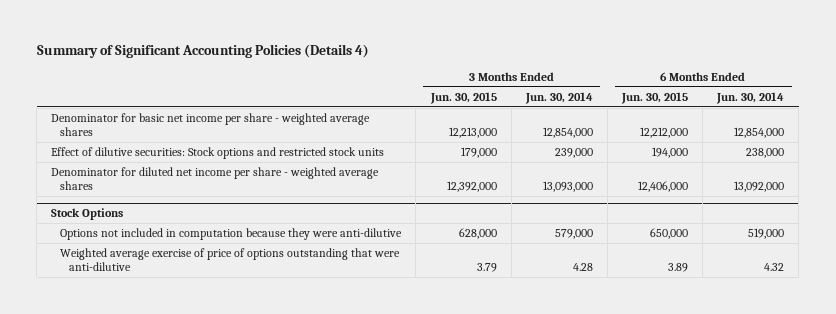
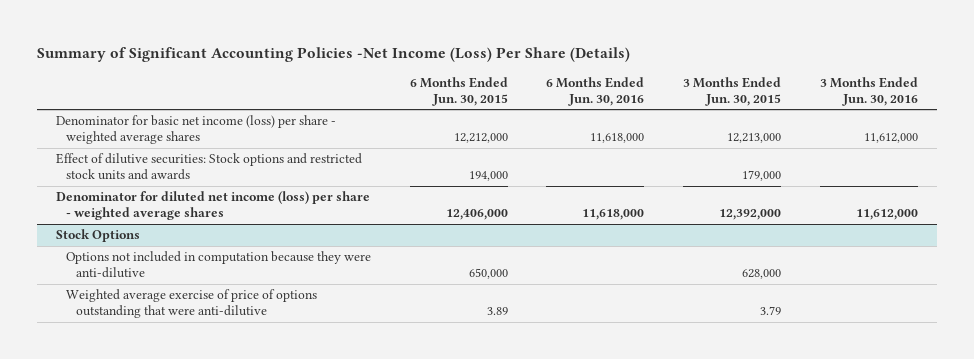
[36,44,369,59] Summary of Significant Accounting Policies (Details 4) -> [36,46,630,62] Summary of Significant Accounting Policies -Net Income (Loss) Per Share (Details)
[524,91,593,104] Jun. 30, 2014 -> none
[716,91,785,104] Jun. 30, 2014 -> none
none -> [546,76,645,106] 6 Months Ended Jun. 30, 2016
none -> [819,76,918,106] 3 Months Ended Jun. 30, 2016
[51,112,371,137] Denominator for basic net income per share - weighted average shares -> [56,115,337,145] Denominator for basic net income (loss) per share - weighted average shares
[51,146,385,159] Effect of dilutive securities: Stock options and restricted stock units -> [56,153,363,181] Effect of dilutive securities: Stock options and restricted stock units and awards
[51,166,380,191] Denominator for diluted net income per share - weighted average shares -> [56,191,371,221] Denominator for diluted net income (loss) per share - weighted average shares

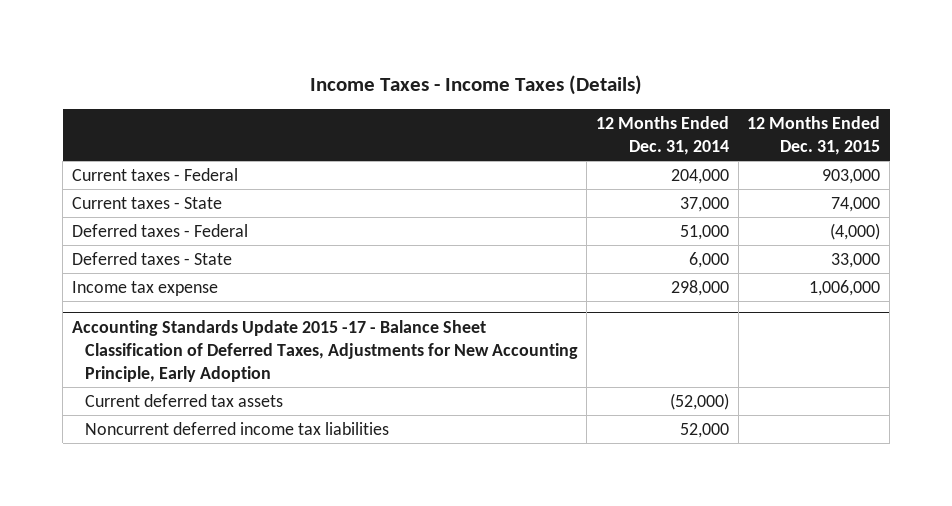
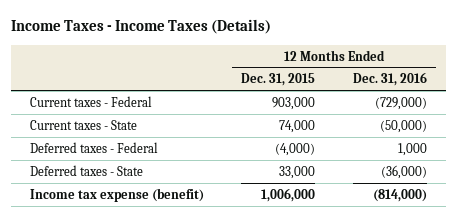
[595,115,729,156] 12 Months Ended Dec. 31, 2014 -> none
none -> [352,72,427,87] Dec. 31, 2016
[71,319,578,383] Accounting Standards Update 2015 -17 - Balance Sheet Classification of Deferred Taxes, Adjustments for New Accounting Principle, Early Adoption -> none
[84,393,283,407] Current deferred tax assets -> none
[84,421,389,435] Noncurrent deferred income tax liabilities -> none
[71,280,218,296] Income tax expense -> [29,187,204,202] Income tax expense (benefit)

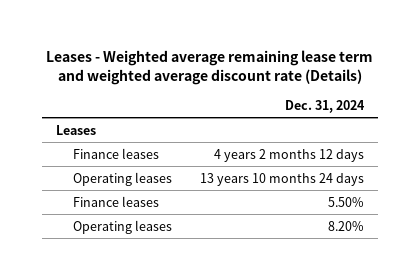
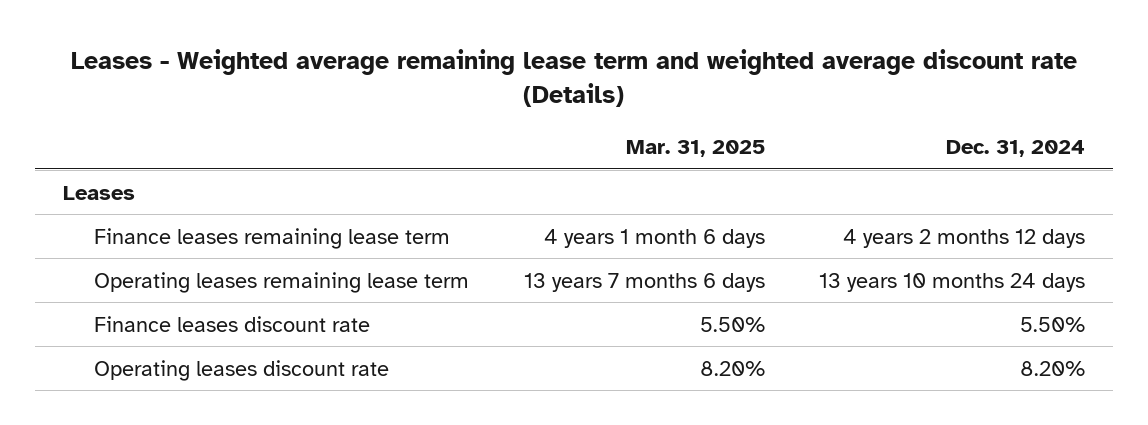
none -> [625,139,765,157] Mar. 31, 2025
[72,147,159,159] Finance leases -> [94,227,451,249] Finance leases remaining lease term
[72,171,172,186] Operating leases -> [94,271,470,293] Operating leases remaining lease term
[72,195,159,207] Finance leases -> [94,315,371,332] Finance leases discount rate
[72,219,172,234] Operating leases -> [94,359,390,381] Operating leases discount rate

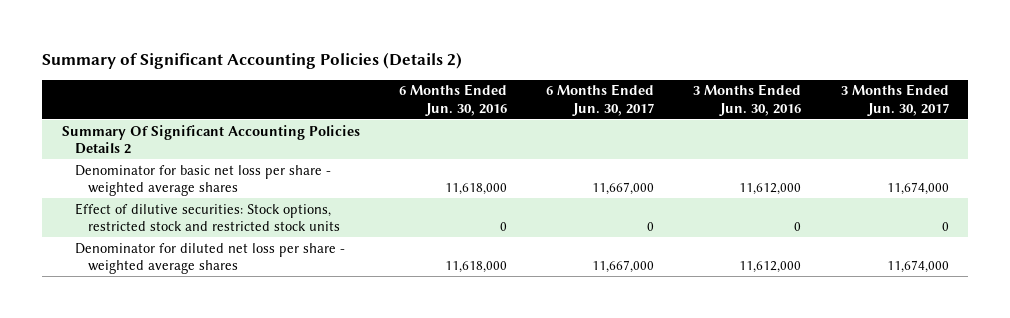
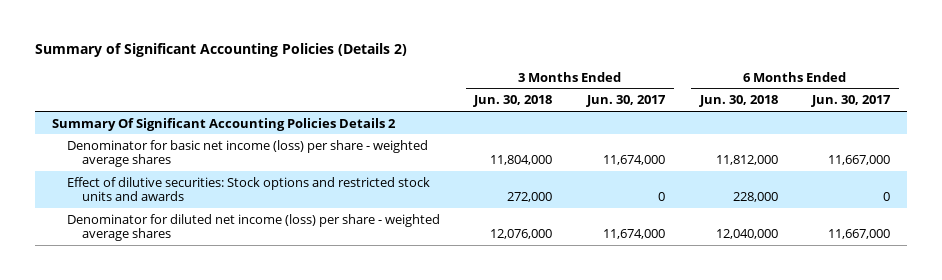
[398,84,507,116] 6 Months Ended Jun. 30, 2016 -> none
[693,84,802,116] 3 Months Ended Jun. 30, 2016 -> none
none -> [473,95,553,108] Jun. 30, 2018
none -> [698,95,778,108] Jun. 30, 2018
[74,164,331,197] Denominator for basic net loss per share - weighted average shares -> [66,139,428,167] Denominator for basic net income (loss) per share - weighted average shares
[74,202,341,232] Effect of dilutive securities: Stock options, restricted stock and restricted stock units -> [66,176,430,201] Effect of dilutive securities: Stock options and restricted stock units and awards
[74,242,345,275] Denominator for diluted net loss per share - weighted average shares -> [66,213,440,241] Denominator for diluted net income (loss) per share - weighted average shares

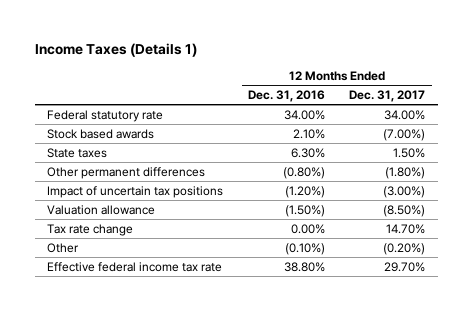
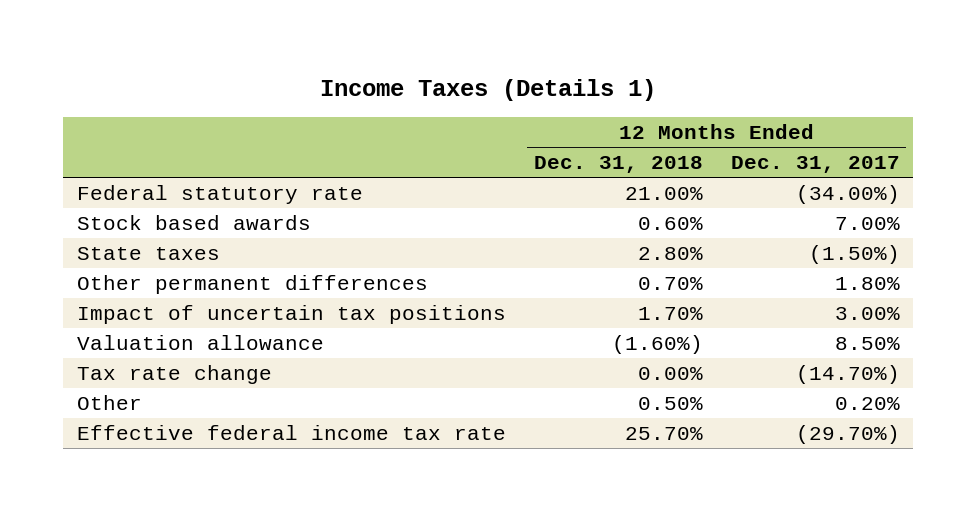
[247,90,325,103] Dec. 31, 2016 -> none
none -> [533,156,703,174] Dec. 31, 2018
[384,109,426,120] 34.00% -> [795,185,900,205] (34.00%)
[383,128,426,141] (7.00%) -> [834,217,900,231] 7.00%
[393,147,426,158] 1.50% -> [808,245,900,265] (1.50%)
[385,166,426,179] (1.80%) -> [834,277,900,291] 1.80%
[383,185,426,198] (3.00%) -> [834,307,900,321] 3.00%
[383,204,426,217] (8.50%) -> [834,337,900,351] 8.50%
[386,223,426,234] 14.70% -> [795,365,900,385] (14.70%)
[383,242,426,255] (0.20%) -> [834,397,900,411] 0.20%
[384,261,426,272] 29.70% -> [795,425,900,445] (29.70%)

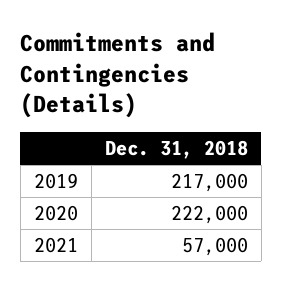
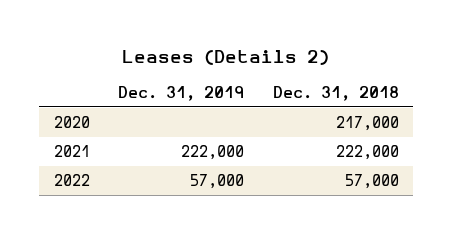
[20,31,216,119] Commitments and Contingencies (Details) -> [122,49,330,65] Leases (Details 2)
none -> [118,85,245,101] Dec. 31, 2019
[33,173,78,190] 2019 -> [53,116,90,129] 2020
[33,205,78,222] 2020 -> [53,145,90,158] 2021
[33,237,78,254] 2021 -> [53,174,90,187] 2022

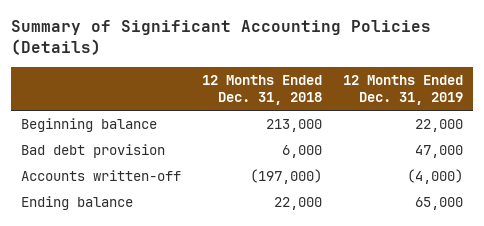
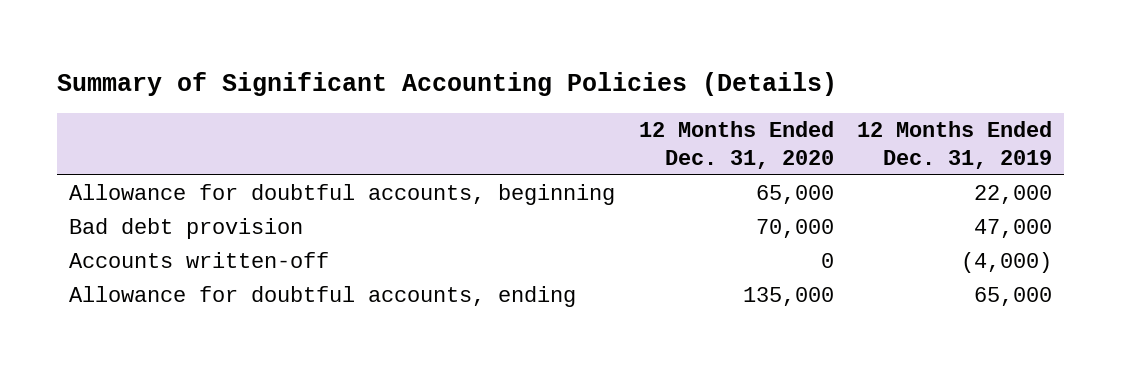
[201,74,322,106] 12 Months Ended Dec. 31, 2018 -> none
none -> [638,121,834,169] 12 Months Ended Dec. 31, 2020
[21,118,158,133] Beginning balance -> [69,184,616,206] Allowance for doubtful accounts, beginning
[21,196,134,211] Ending balance -> [69,286,577,308] Allowance for doubtful accounts, ending

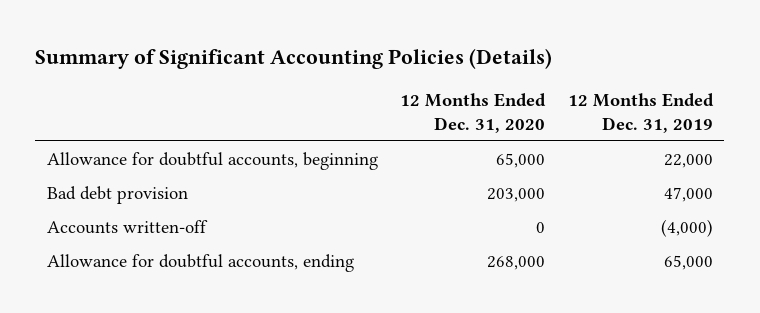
[755,219,834,239] 70,000 -> [487,188,546,203] 203,000
[742,287,834,307] 135,000 -> [487,256,546,271] 268,000

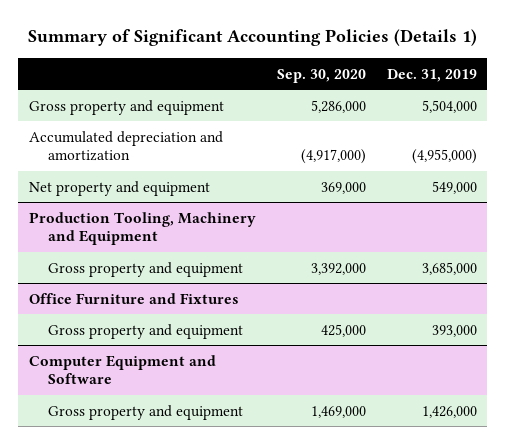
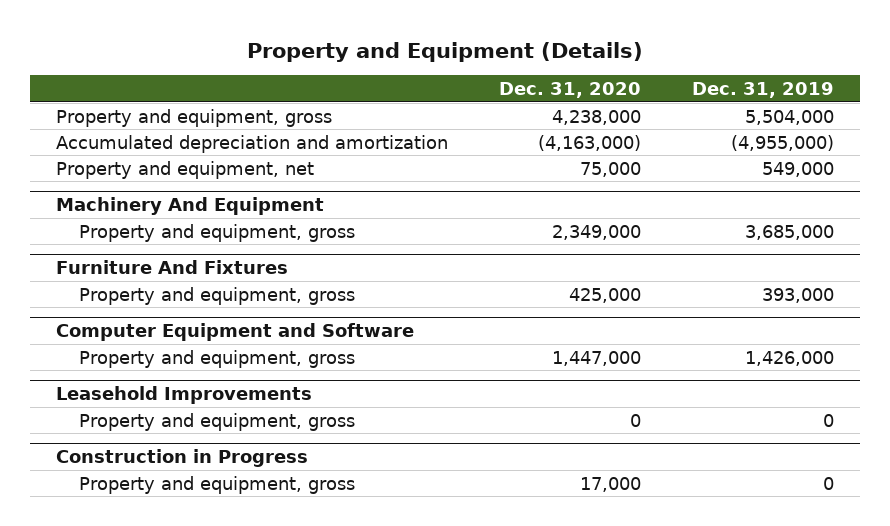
[27,29,477,47] Summary of Significant Accounting Policies (Details 1) -> [247,41,644,62] Property and Equipment (Details)
[276,68,366,83] Sep. 30, 2020 -> none
none -> [499,82,642,99] Dec. 31, 2020
[28,99,224,115] Gross property and equipment -> [55,108,332,127] Property and equipment, gross
[28,180,210,196] Net property and equipment -> [55,160,314,179] Property and equipment, net
[28,211,256,246] Production Tooling, Machinery and Equipment -> [55,197,324,216] Machinery And Equipment
[48,261,244,277] Gross property and equipment -> [78,223,355,242] Property and equipment, gross
[28,292,239,304] Office Furniture and Fixtures -> [55,260,288,275] Furniture And Fixtures
[48,323,244,339] Gross property and equipment -> [78,286,355,305] Property and equipment, gross
[48,404,244,420] Gross property and equipment -> [78,349,355,368] Property and equipment, gross
none -> [55,386,312,405] Leasehold Improvements
none -> [78,412,355,431] Property and equipment, gross
none -> [55,449,308,468] Construction in Progress
none -> [78,475,355,494] Property and equipment, gross

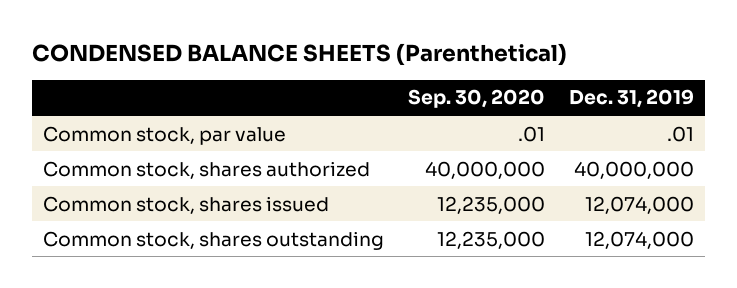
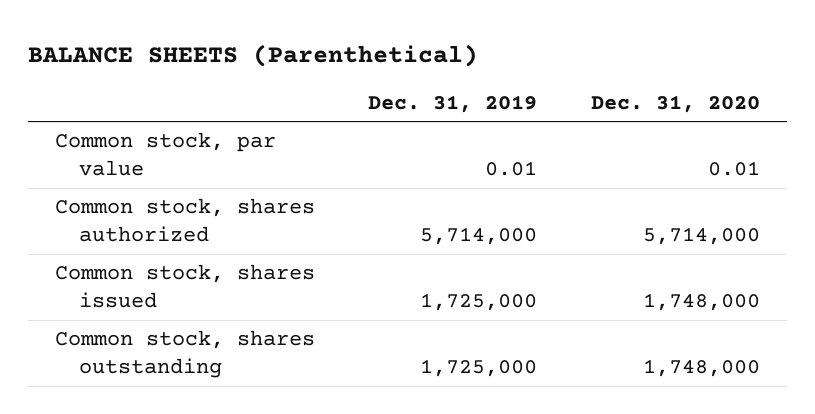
[31,42,567,66] CONDENSED BALANCE SHEETS (Parenthetical) -> [28,43,479,67] BALANCE SHEETS (Parenthetical)
[407,89,545,109] Sep. 30, 2020 -> none
none -> [590,94,760,113] Dec. 31, 2020
[666,125,694,142] .01 -> [485,161,538,177] 0.01
[573,160,694,179] 40,000,000 -> [420,227,538,246] 5,714,000
[584,195,694,214] 12,074,000 -> [420,293,538,312] 1,725,000
[584,230,694,249] 12,074,000 -> [420,359,538,378] 1,725,000

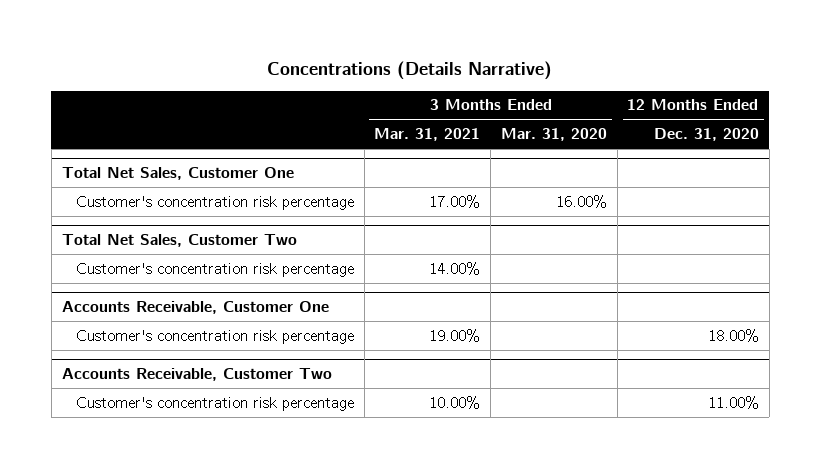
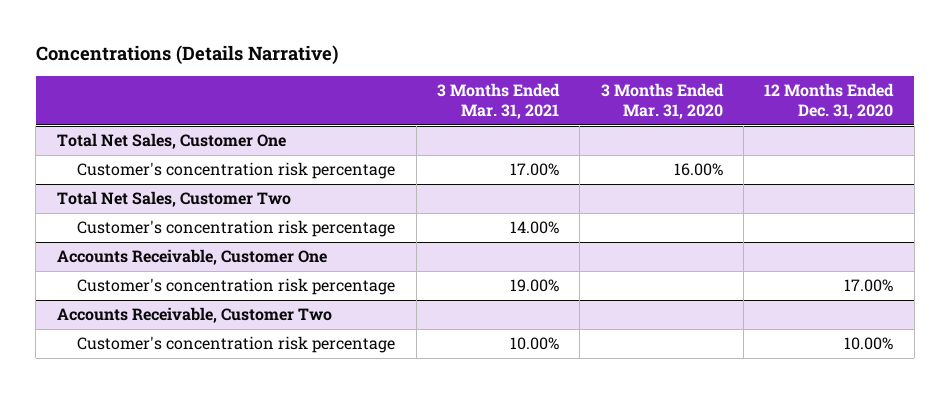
[707,328,759,342] 18.00% -> [844,279,894,293] 17.00%
[707,395,759,409] 11.00% -> [844,337,894,351] 10.00%

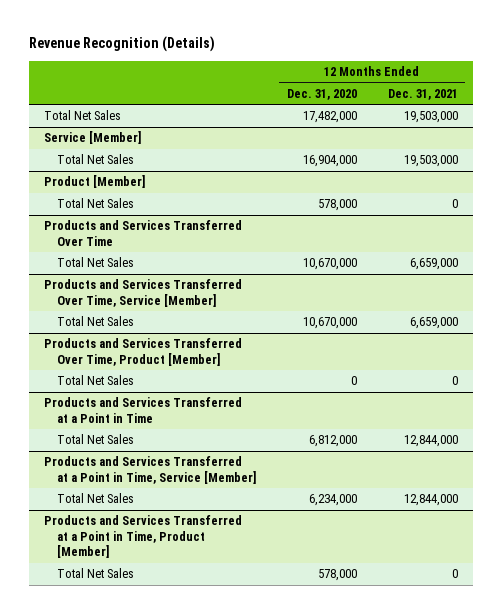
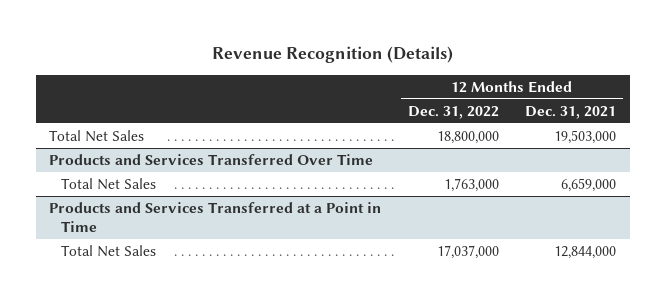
[287,88,358,100] Dec. 31, 2020 -> none
none -> [407,105,499,119] Dec. 31, 2022
[44,131,142,145] Service [Member] -> none
[57,154,135,165] Total Net Sales -> none
[44,175,146,189] Product [Member] -> none
[57,198,135,209] Total Net Sales -> none
[44,279,243,307] Products and Services Transferred Over Time, Service [Member] -> none
[57,316,135,327] Total Net Sales -> none
[44,338,243,366] Products and Services Transferred Over Time, Product [Member] -> none
[57,375,135,386] Total Net Sales -> none
[44,456,257,484] Products and Services Transferred at a Point in Time, Service [Member] -> none
[57,493,135,504] Total Net Sales -> none
[44,515,243,559] Products and Services Transferred at a Point in Time, Product [Member] -> none
[57,568,135,579] Total Net Sales -> none

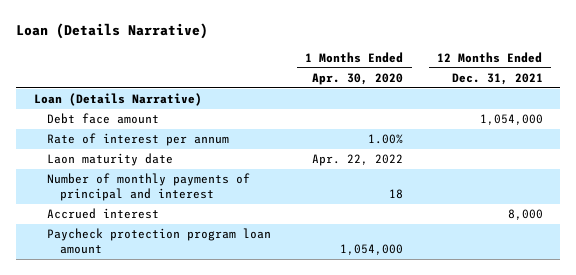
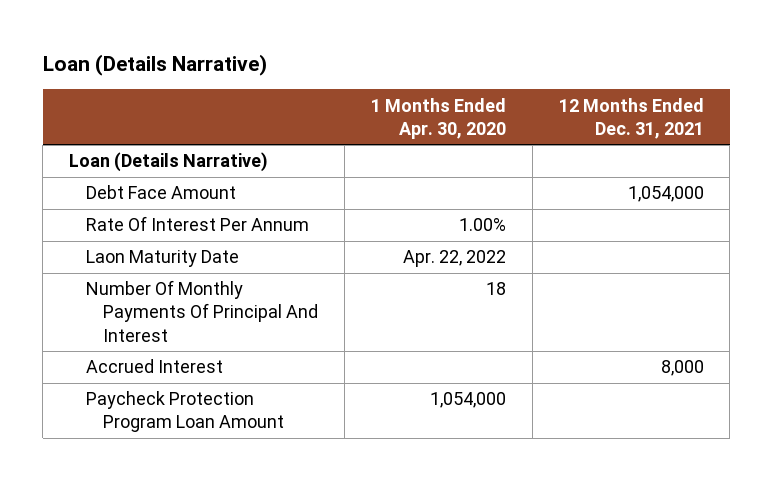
[46,113,159,125] Debt face amount -> [86,185,237,200] Debt Face Amount
[46,133,229,147] Rate of interest per annum -> [86,216,310,232] Rate Of Interest Per Annum
[46,153,173,167] Laon maturity date -> [86,250,240,268] Laon Maturity Date
[46,173,250,202] Number of monthly payments of principal and interest -> [86,280,319,342] Number Of Monthly Payments Of Principal And Interest
[46,208,159,220] Accrued interest -> [86,359,224,374] Accrued Interest
[46,228,271,255] Paycheck protection program loan amount -> [86,391,285,433] Paycheck Protection Program Loan Amount

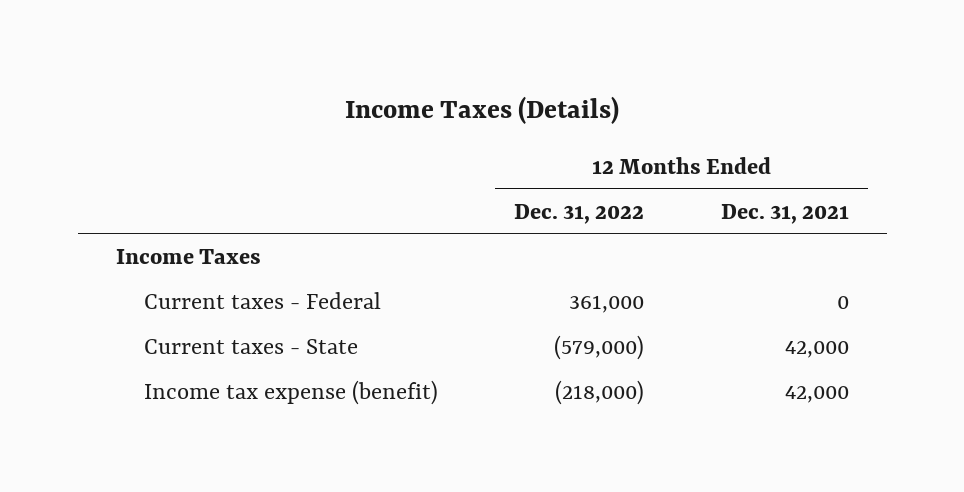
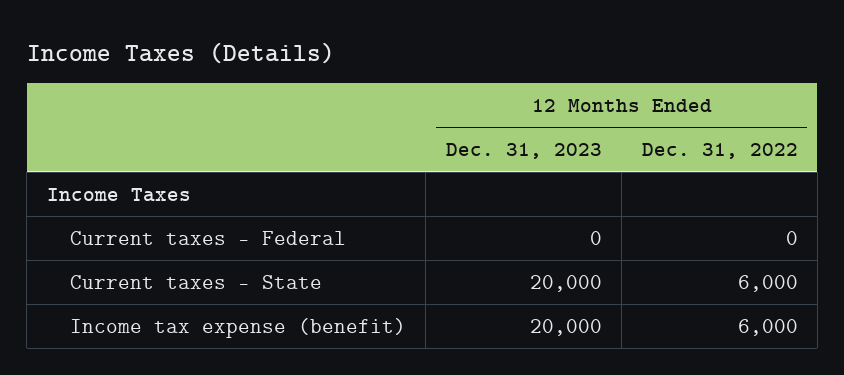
[720,203,849,224] Dec. 31, 2021 -> none
none -> [445,143,602,160] Dec. 31, 2023
[569,294,645,313] 361,000 -> [785,230,798,245] 0
[554,334,645,360] (579,000) -> [737,274,798,292] 6,000
[555,379,645,405] (218,000) -> [737,318,798,336] 6,000

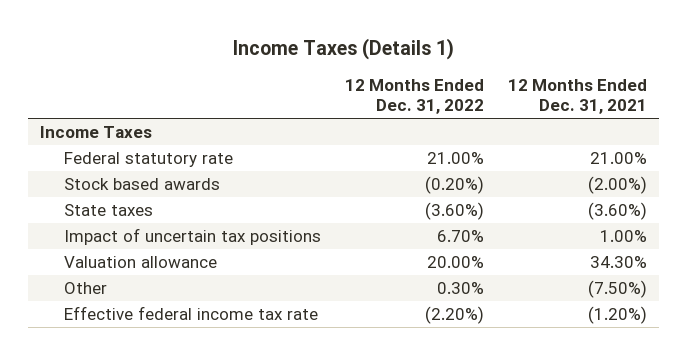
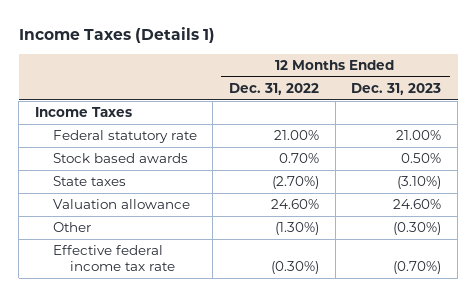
[508,79,648,115] 12 Months Ended Dec. 31, 2021 -> none
none -> [351,83,442,96] Dec. 31, 2023
[64,227,322,245] Impact of uncertain tax positions -> none
[425,175,485,194] (0.20%) -> [278,153,319,164] 0.70%
[425,201,485,220] (3.60%) -> [271,176,319,190] (2.70%)
[427,255,485,268] 20.00% -> [270,199,319,210] 24.60%
[437,281,485,294] 0.30% -> [274,222,319,236] (1.30%)
[425,305,485,324] (2.20%) -> [270,261,319,275] (0.30%)

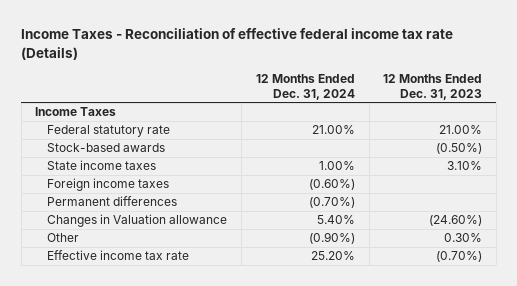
[18,26,215,43] Income Taxes (Details 1) -> [21,28,454,60] Income Taxes - Reconciliation of effective federal income tax rate (Details)
[228,83,319,96] Dec. 31, 2022 -> none
none -> [255,73,355,100] 12 Months Ended Dec. 31, 2024
[52,153,188,164] Stock based awards -> [47,143,166,153] Stock-based awards
[401,153,442,164] 0.50% -> [436,143,483,155] (0.50%)
[52,176,126,187] State taxes -> [47,160,157,171] State income taxes
[397,176,442,190] (3.10%) -> [447,161,483,171] 3.10%
none -> [47,178,170,192] Foreign income taxes
none -> [47,196,178,207] Permanent differences
[52,199,190,210] Valuation allowance -> [47,214,228,228] Changes in Valuation allowance
[393,199,442,210] 24.60% -> [429,215,483,227] (24.60%)
[393,222,442,236] (0.30%) -> [444,233,483,243] 0.30%
[52,245,176,272] Effective federal income tax rate -> [47,250,190,261] Effective income tax rate

